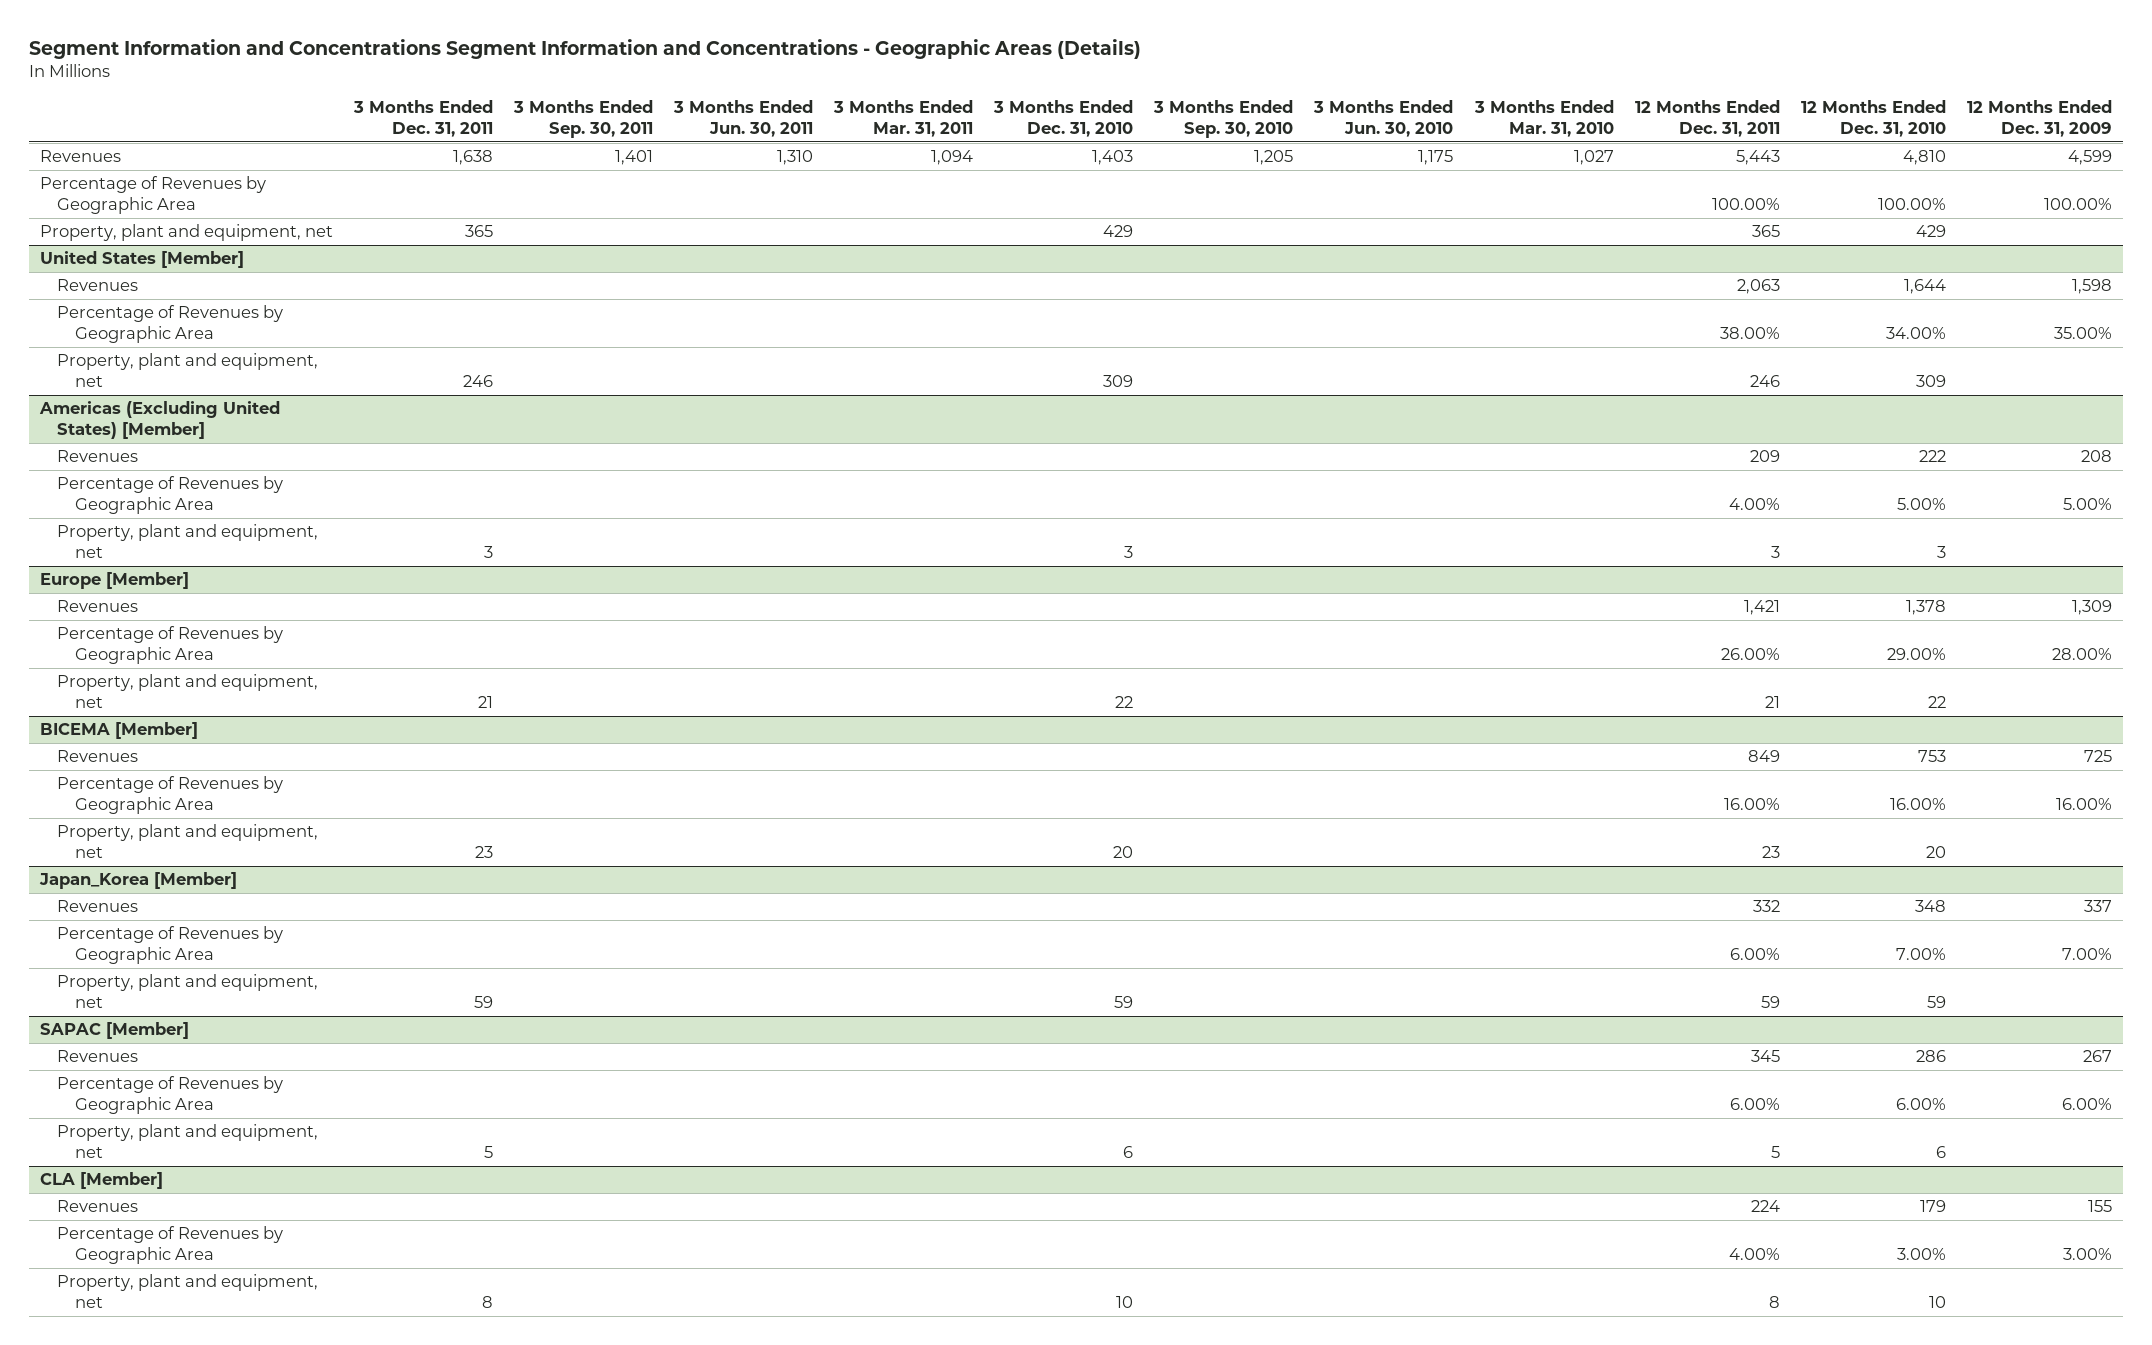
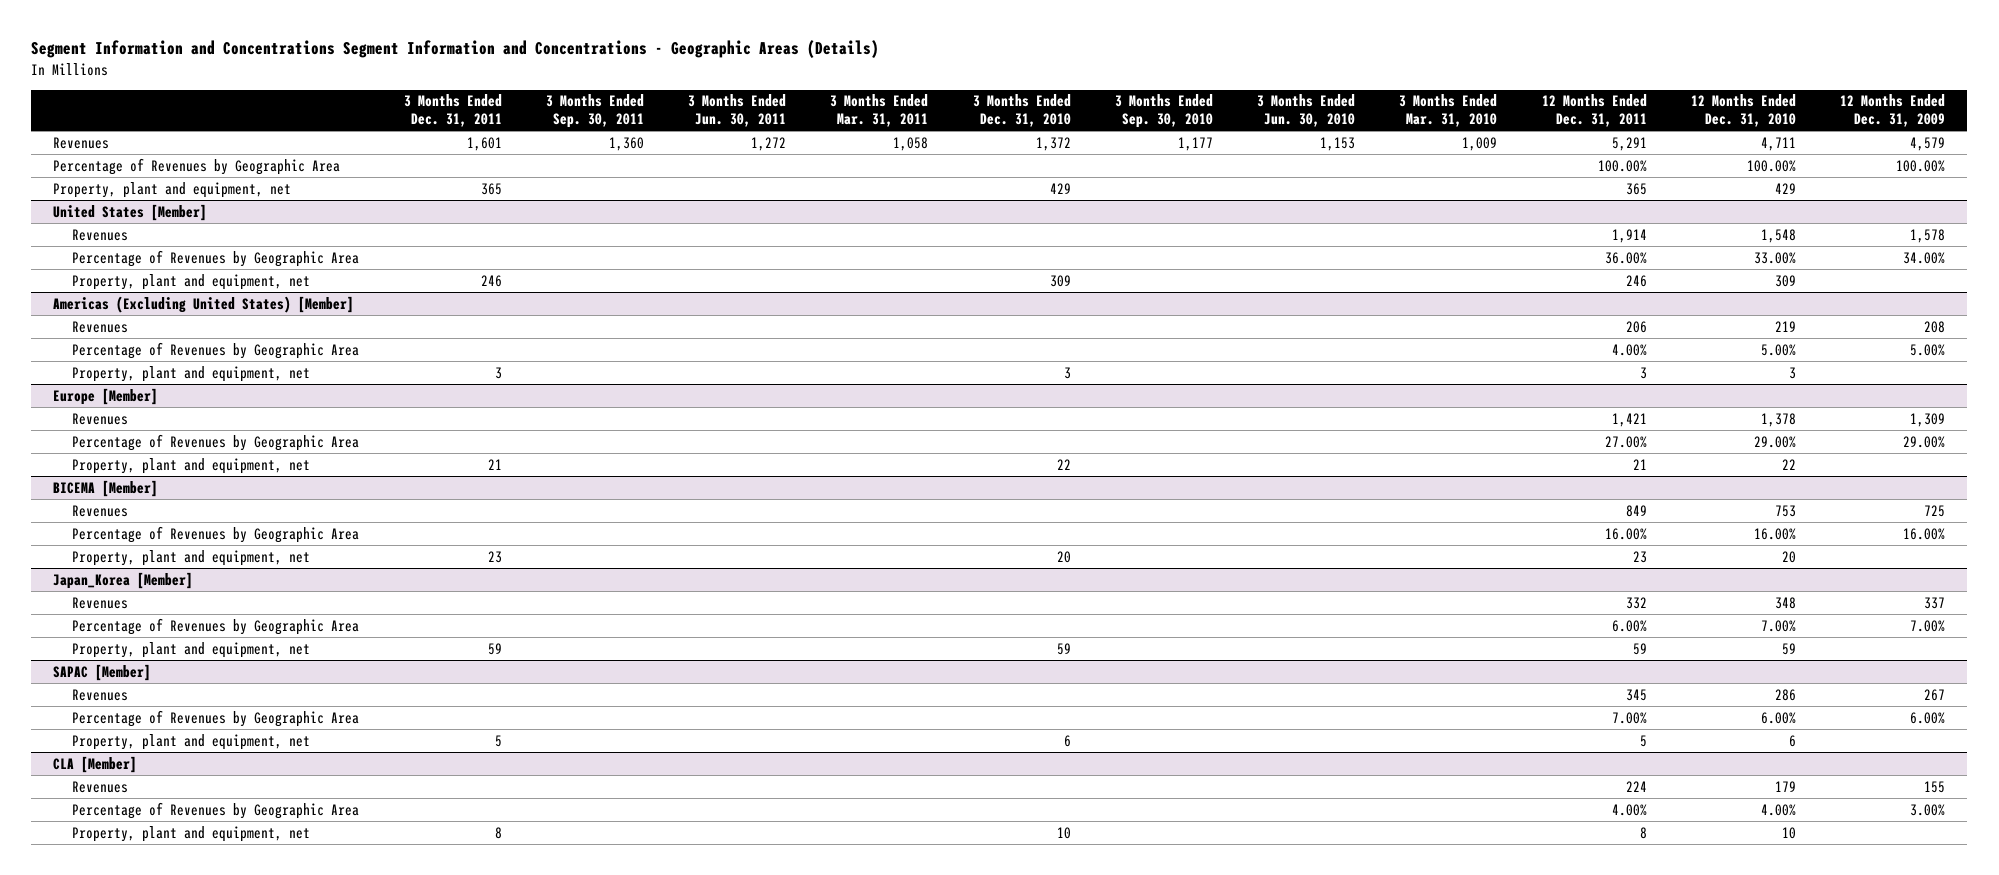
[452,150,493,166] 1,638 -> [466,136,502,151] 1,601
[614,150,653,166] 1,401 -> [608,136,644,151] 1,360
[776,150,813,166] 1,310 -> [751,136,787,151] 1,272
[931,150,974,166] 1,094 -> [893,136,929,151] 1,058
[1092,150,1134,166] 1,403 -> [1035,136,1071,151] 1,372
[1254,150,1294,166] 1,205 -> [1177,136,1213,151] 1,177
[1418,150,1454,166] 1,175 -> [1320,136,1356,151] 1,153
[1573,150,1614,166] 1,027 -> [1462,136,1498,151] 1,009
[1735,150,1780,166] 5,443 -> [1611,136,1647,151] 5,291
[1902,150,1946,166] 4,810 -> [1760,136,1796,151] 4,711
[2068,150,2113,166] 4,599 -> [1910,136,1946,151] 4,579
[1736,279,1780,295] 2,063 -> [1611,228,1647,243] 1,914
[1903,279,1946,295] 1,644 -> [1760,228,1796,243] 1,548
[2072,279,2113,295] 1,598 -> [1910,228,1946,243] 1,578
[1719,327,1780,340] 38.00% -> [1604,251,1647,264] 36.00%
[1885,327,1946,340] 34.00% -> [1753,251,1796,264] 33.00%
[2054,327,2113,340] 35.00% -> [1903,251,1946,264] 34.00%
[1749,450,1780,463] 209 -> [1625,320,1647,333] 206
[1918,450,1946,463] 222 -> [1774,320,1796,332] 219
[1720,648,1780,661] 26.00% -> [1604,435,1647,448] 27.00%
[2052,648,2113,661] 28.00% -> [1903,435,1946,448] 29.00%
[1729,1098,1780,1111] 6.00% -> [1611,711,1647,724] 7.00%
[1896,1248,1946,1261] 3.00% -> [1760,803,1796,816] 4.00%

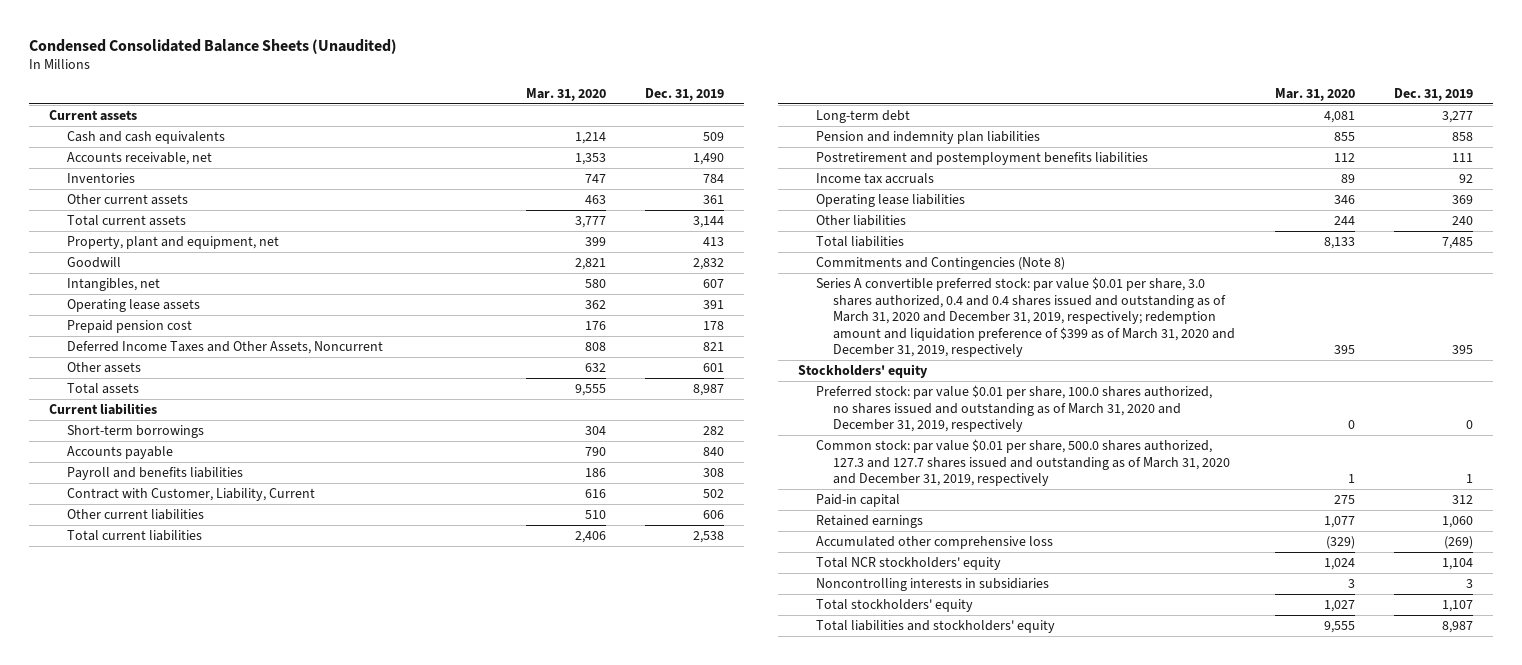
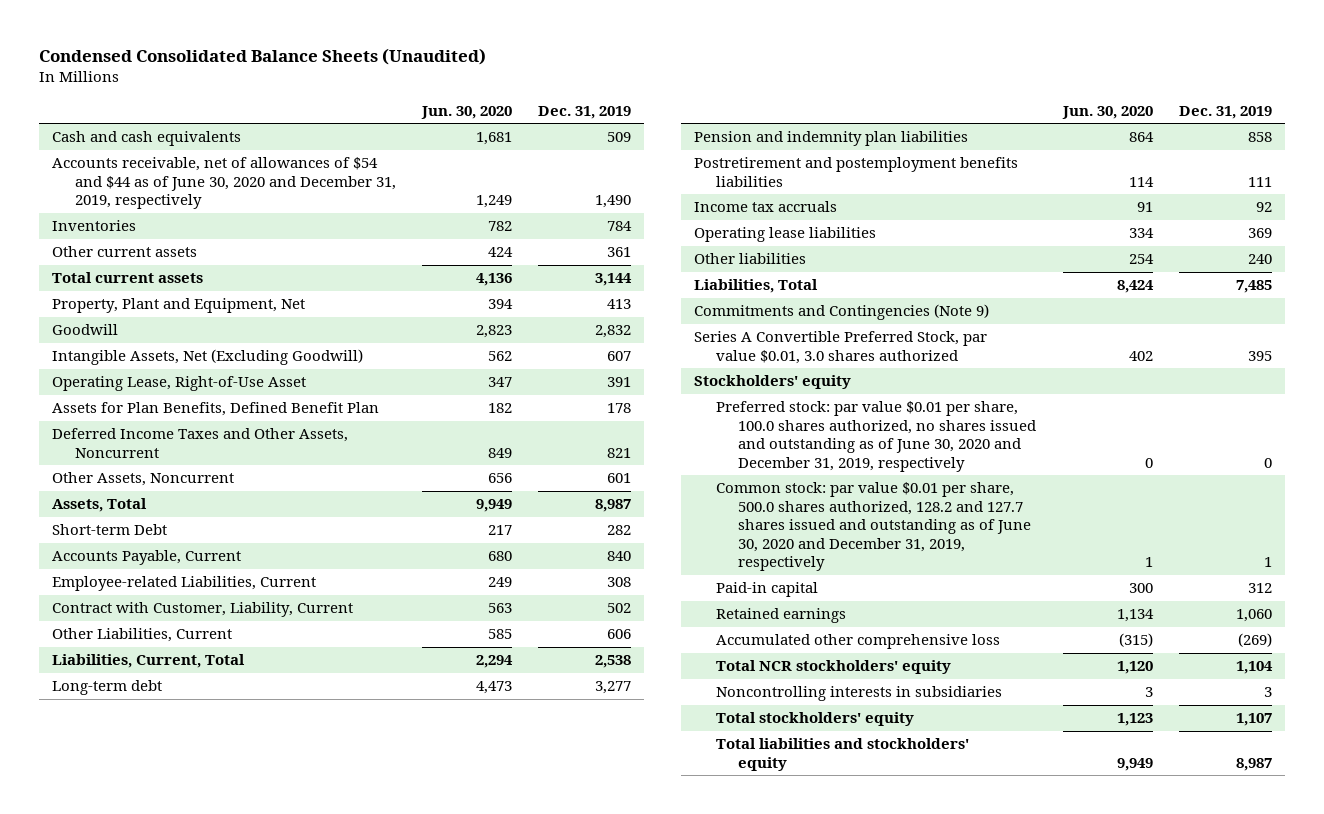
[525,87,606,101] Mar. 31, 2020 -> none
none -> [420,105,512,119] Jun. 30, 2020
[49,109,138,121] Current assets -> none
[66,151,212,165] Accounts receivable, net -> [52,157,396,210] Accounts receivable, net of allowances of $54 and $44 as of June 30, 2020 and December 31, 2019, respectively
[66,235,279,249] Property, plant and equipment, net -> [52,298,306,314] Property, Plant and Equipment, Net
[66,277,160,291] Intangibles, net -> [52,349,364,366] Intangible Assets, Net (Excluding Goodwill)
[66,298,200,312] Operating lease assets -> [52,376,307,392] Operating Lease, Right-of-Use Asset
[66,319,192,333] Prepaid pension cost -> [52,402,380,417] Assets for Plan Benefits, Defined Benefit Plan
[49,402,158,415] Current liabilities -> none
[66,361,141,373] Other assets -> [52,472,235,487] Other Assets, Noncurrent
[66,382,139,394] Total assets -> [52,498,148,513] Assets, Total
[66,424,204,438] Short-term borrowings -> [52,524,168,536] Short-term Debt
[66,445,173,459] Accounts payable -> [52,550,242,566] Accounts Payable, Current
[66,466,243,480] Payroll and benefits liabilities -> [52,576,317,592] Employee-related Liabilities, Current
[66,508,204,520] Other current liabilities -> [52,628,233,643] Other Liabilities, Current
[66,529,202,541] Total current liabilities -> [52,654,246,669] Liabilities, Current, Total
[815,235,904,247] Total liabilities -> [693,279,818,294] Liabilities, Total
[815,256,1065,270] Commitments and Contingencies (Note 8) -> [693,304,989,321] Commitments and Contingencies (Note 9)
[815,276,1236,358] Series A convertible preferred stock: par value $0.01 per share, 3.0 shares authorized, 0.4 and 0.4 shares issued and outstanding as of March 31, 2020 and December 31, 2019, respectively; redemption amount and liquidation preference of $399 as of March 31, 2020 and December 31, 2019, respectively -> [693,331,987,364] Series A Convertible Preferred Stock, par value $0.01, 3.0 shares authorized
[815,384,1212,433] Preferred stock: par value $0.01 per share, 100.0 shares authorized, no shares issued and outstanding as of March 31, 2020 and December 31, 2019, respectively -> [715,401,1036,472] Preferred stock: par value $0.01 per share, 100.0 shares authorized, no shares issued and outstanding as of June 30, 2020 and December 31, 2019, respectively
[815,438,1231,487] Common stock: par value $0.01 per share, 500.0 shares authorized, 127.3 and 127.7 shares issued and outstanding as of March 31, 2020 and December 31, 2019, respectively -> [715,482,1031,572] Common stock: par value $0.01 per share, 500.0 shares authorized, 128.2 and 127.7 shares issued and outstanding as of June 30, 2020 and December 31, 2019, respectively

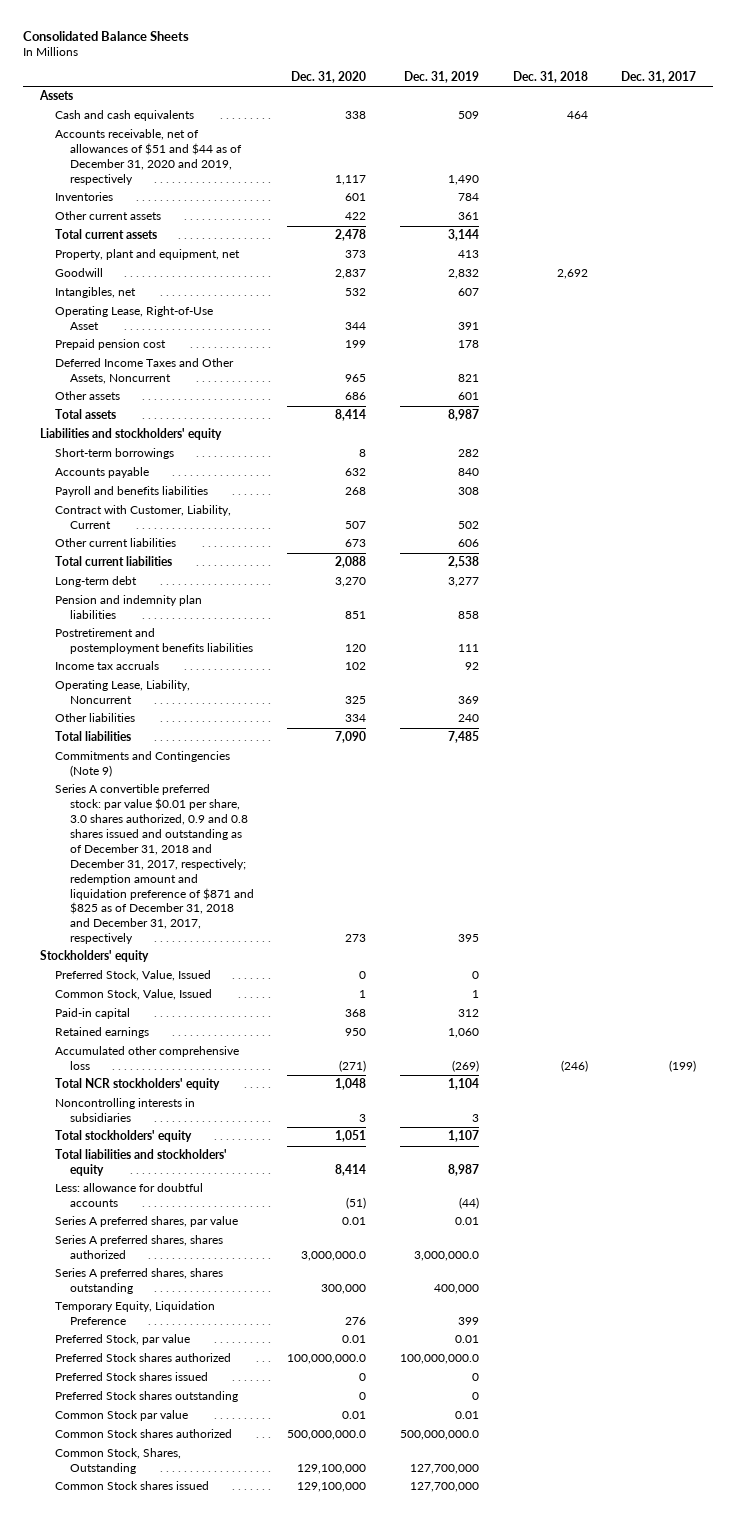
[39,48,487,66] Condensed Consolidated Balance Sheets (Unaudited) -> [22,30,189,41] Consolidated Balance Sheets
[420,105,512,119] Jun. 30, 2020 -> none
none -> [291,71,367,84] Dec. 31, 2020
none -> [512,71,588,84] Dec. 31, 2018
none -> [621,71,697,84] Dec. 31, 2017
none -> [38,90,73,101] Assets
[52,157,396,210] Accounts receivable, net of allowances of $54 and $44 as of June 30, 2020 and December 31, 2019, respectively -> [54,129,242,186] Accounts receivable, net of allowances of $51 and $44 as of December 31, 2020 and 2019, respectively
[52,298,306,314] Property, Plant and Equipment, Net -> [54,249,240,261] Property, plant and equipment, net
[52,349,364,366] Intangible Assets, Net (Excluding Goodwill) -> [54,287,136,299] Intangibles, net
[52,402,380,417] Assets for Plan Benefits, Defined Benefit Plan -> [54,339,166,351] Prepaid pension cost
[52,472,235,487] Other Assets, Noncurrent -> [54,391,120,401] Other assets
[52,498,148,513] Assets, Total -> [54,409,116,420] Total assets
none -> [39,428,222,441] Liabilities and stockholders' equity
[52,524,168,536] Short-term Debt -> [54,448,174,460] Short-term borrowings
[52,550,242,566] Accounts Payable, Current -> [54,467,149,479] Accounts payable
[52,576,317,592] Employee-related Liabilities, Current -> [54,486,208,498] Payroll and benefits liabilities
[52,628,233,643] Other Liabilities, Current -> [54,538,176,548] Other current liabilities
[52,654,246,669] Liabilities, Current, Total -> [54,556,172,567] Total current liabilities
[693,227,876,243] Operating lease liabilities -> [54,680,190,705] Operating Lease, Liability, Noncurrent
[693,279,818,294] Liabilities, Total -> [54,731,131,742] Total liabilities
[693,331,987,364] Series A Convertible Preferred Stock, par value $0.01, 3.0 shares authorized -> [54,784,254,945] Series A convertible preferred stock: par value $0.01 per share, 3.0 shares authorized, 0.9 and 0.8 shares issued and outstanding as of December 31, 2018 and December 31, 2017, respectively; redemption amount and liquidation preference of $871 and $825 as of December 31, 2018 and December 31, 2017, respectively
[715,401,1036,472] Preferred stock: par value $0.01 per share, 100.0 shares authorized, no shares issued and outstanding as of June 30, 2020 and December 31, 2019, respectively -> [54,970,211,982] Preferred Stock, Value, Issued
[715,482,1031,572] Common stock: par value $0.01 per share, 500.0 shares authorized, 128.2 and 127.7 shares issued and outstanding as of June 30, 2020 and December 31, 2019, respectively -> [54,989,212,1001] Common Stock, Value, Issued
none -> [54,1183,203,1208] Less: allowance for doubtful accounts
none -> [54,1216,238,1228] Series A preferred shares, par value
none -> [54,1235,223,1260] Series A preferred shares, shares authorized
none -> [54,1268,223,1295] Series A preferred shares, shares outstanding
none -> [54,1301,215,1326] Temporary Equity, Liquidation Preference
none -> [54,1334,190,1346] Preferred Stock, par value
none -> [54,1353,231,1363] Preferred Stock shares authorized
none -> [54,1372,208,1382] Preferred Stock shares issued
none -> [54,1391,238,1403] Preferred Stock shares outstanding
none -> [54,1410,188,1422] Common Stock par value
none -> [54,1429,232,1439] Common Stock shares authorized
none -> [54,1448,181,1475] Common Stock, Shares, Outstanding
none -> [54,1481,209,1491] Common Stock shares issued

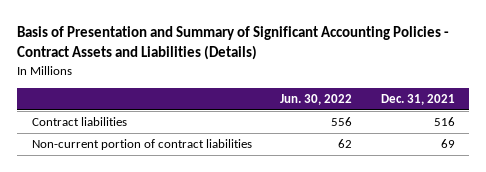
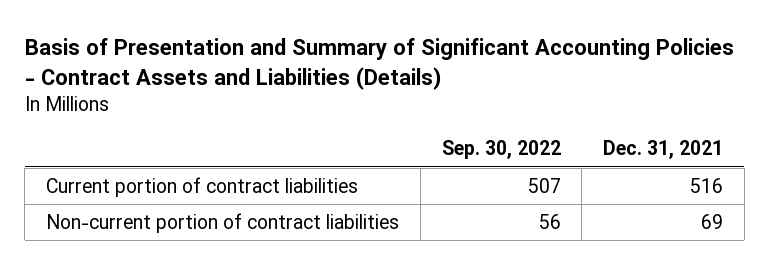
[280,93,353,105] Jun. 30, 2022 -> none
none -> [441,140,561,160] Sep. 30, 2022
[31,117,127,127] Contract liabilities -> [46,176,359,197] Current portion of contract liabilities

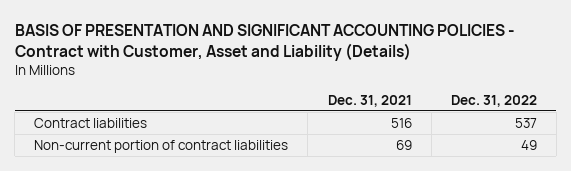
[24,37,734,90] Basis of Presentation and Summary of Significant Accounting Policies - Contract Assets and Liabilities (Details) -> [14,23,515,61] BASIS OF PRESENTATION AND SIGNIFICANT ACCOUNTING POLICIES - Contract with Customer, Asset and Liability (Details)
[441,140,561,160] Sep. 30, 2022 -> none
none -> [450,94,537,107] Dec. 31, 2022
[46,176,359,197] Current portion of contract liabilities -> [34,118,148,129] Contract liabilities

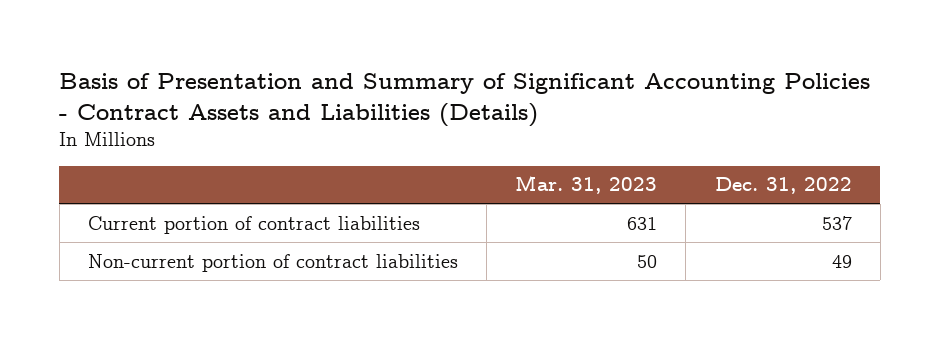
[14,23,515,61] BASIS OF PRESENTATION AND SIGNIFICANT ACCOUNTING POLICIES - Contract with Customer, Asset and Liability (Details) -> [59,73,871,127] Basis of Presentation and Summary of Significant Accounting Policies - Contract Assets and Liabilities (Details)
[327,94,412,107] Dec. 31, 2021 -> none
none -> [515,175,658,195] Mar. 31, 2023
[34,118,148,129] Contract liabilities -> [87,215,420,234] Current portion of contract liabilities

